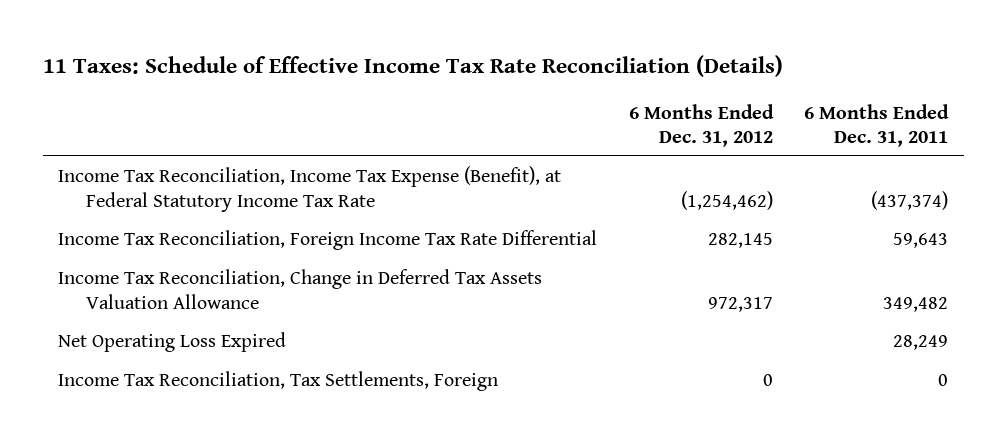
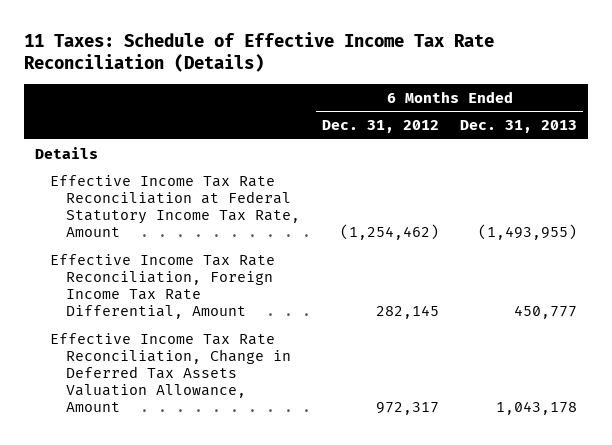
[804,103,950,147] 6 Months Ended Dec. 31, 2011 -> none
none -> [460,120,578,134] Dec. 31, 2013
[58,332,287,353] Net Operating Loss Expired -> none
[58,371,499,392] Income Tax Reconciliation, Tax Settlements, Foreign -> none
none -> [34,146,98,159] Details
[58,166,562,212] Income Tax Reconciliation, Income Tax Expense (Benefit), at Federal Statutory Income Tax Rate -> [50,174,301,237] Effective Income Tax Rate Reconciliation at Federal Statutory Income Tax Rate, Amount
[58,230,598,251] Income Tax Reconciliation, Foreign Income Tax Rate Differential -> [50,253,276,319] Effective Income Tax Rate Reconciliation, Foreign Income Tax Rate Differential, Amount
[58,269,543,309] Income Tax Reconciliation, Change in Deferred Tax Assets Valuation Allowance -> [50,332,292,413] Effective Income Tax Rate Reconciliation, Change in Deferred Tax Assets Valuation Allowance, Amount

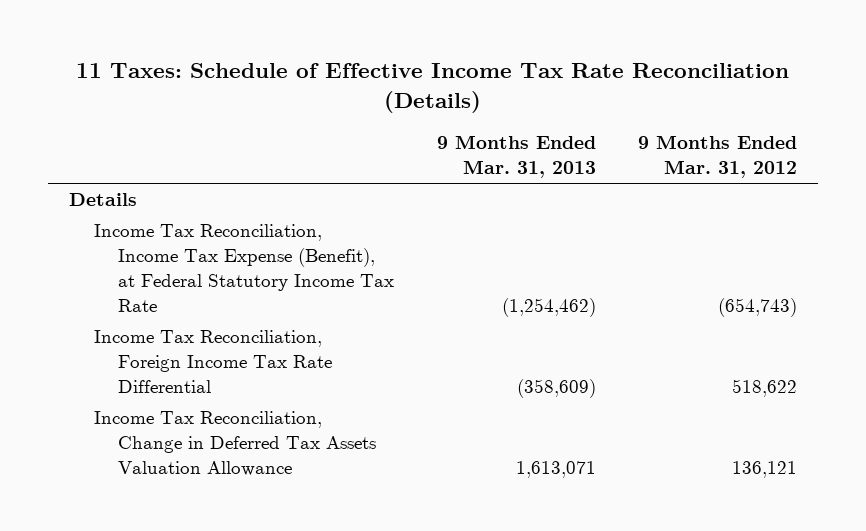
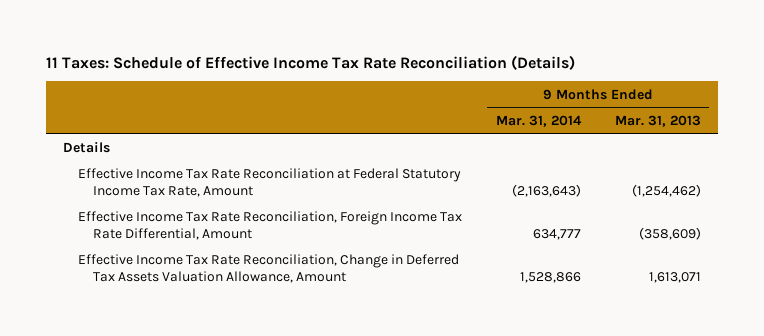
[637,135,797,179] 9 Months Ended Mar. 31, 2012 -> none
none -> [495,115,582,128] Mar. 31, 2014
[93,224,395,313] Income Tax Reconciliation, Income Tax Expense (Benefit), at Federal Statutory Income Tax Rate -> [78,168,462,198] Effective Income Tax Rate Reconciliation at Federal Statutory Income Tax Rate, Amount
[93,330,333,394] Income Tax Reconciliation, Foreign Income Tax Rate Differential -> [78,211,463,241] Effective Income Tax Rate Reconciliation, Foreign Income Tax Rate Differential, Amount
[93,411,377,477] Income Tax Reconciliation, Change in Deferred Tax Assets Valuation Allowance -> [78,254,460,284] Effective Income Tax Rate Reconciliation, Change in Deferred Tax Assets Valuation Allowance, Amount

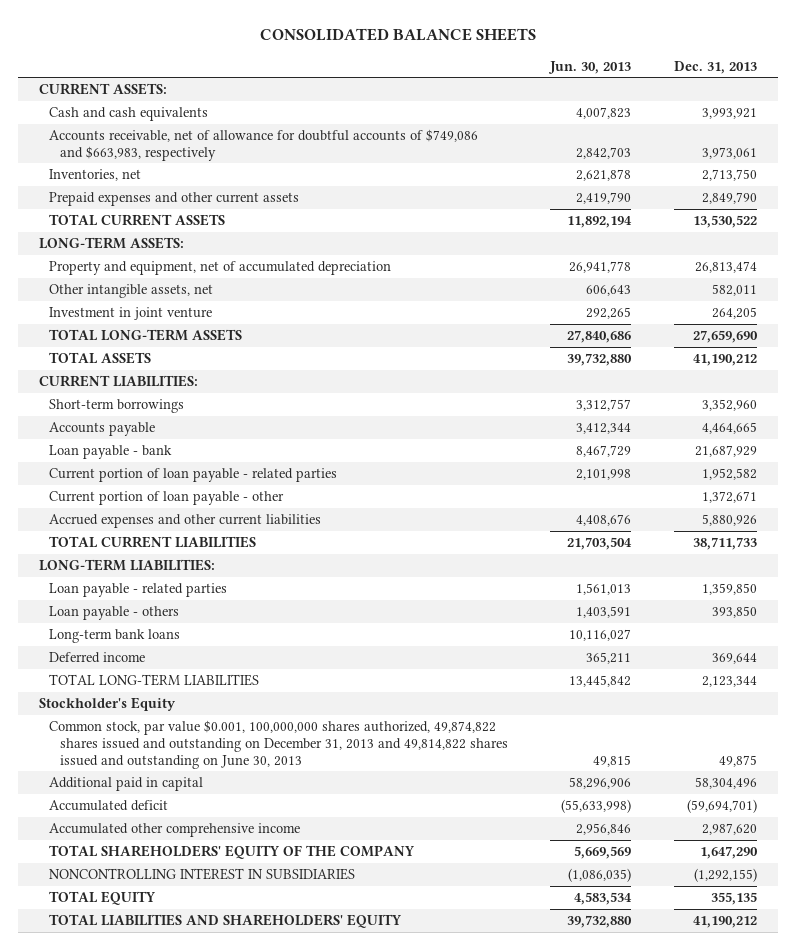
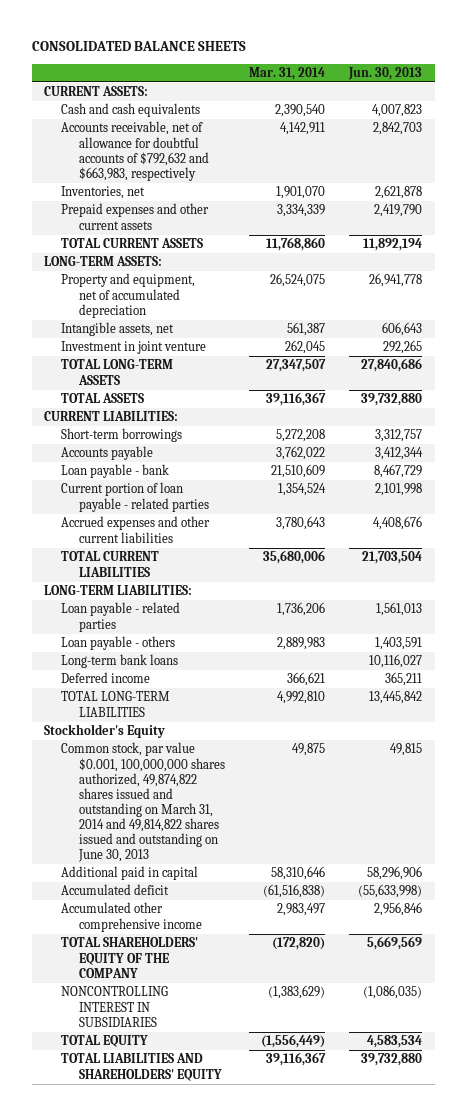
[674,60,758,74] Dec. 31, 2013 -> none
none -> [249,66,326,80] Mar. 31, 2014
[49,128,479,161] Accounts receivable, net of allowance for doubtful accounts of $749,086 and $663,983, respectively -> [61,121,209,181] Accounts receivable, net of allowance for doubtful accounts of $792,632 and $663,983, respectively
[49,283,214,298] Other intangible assets, net -> [61,322,175,337] Intangible assets, net
[49,490,285,505] Current portion of loan payable - other -> none
[49,719,508,769] Common stock, par value $0.001, 100,000,000 shares authorized, 49,874,822 shares issued and outstanding on December 31, 2013 and 49,814,822 shares issued and outstanding on June 30, 2013 -> [61,742,225,863] Common stock, par value $0.001, 100,000,000 shares authorized, 49,874,822 shares issued and outstanding on March 31, 2014 and 49,814,822 shares issued and outstanding on June 30, 2013

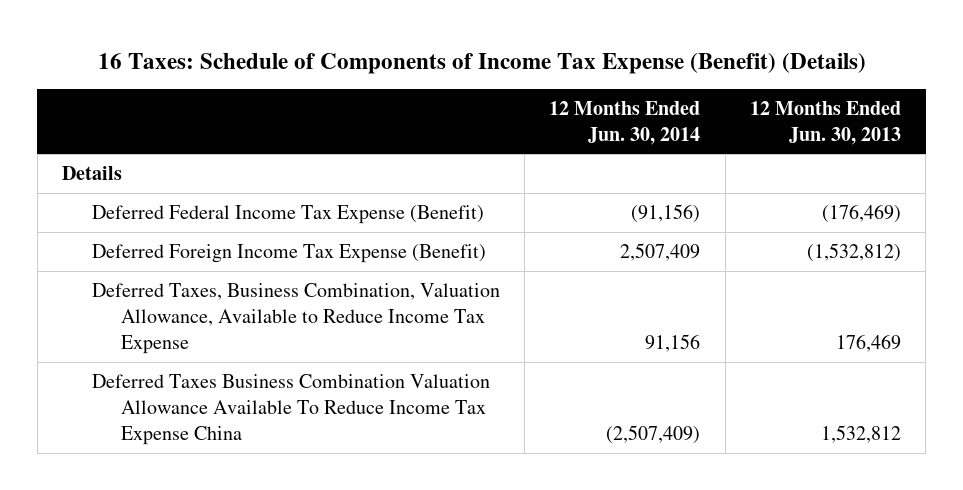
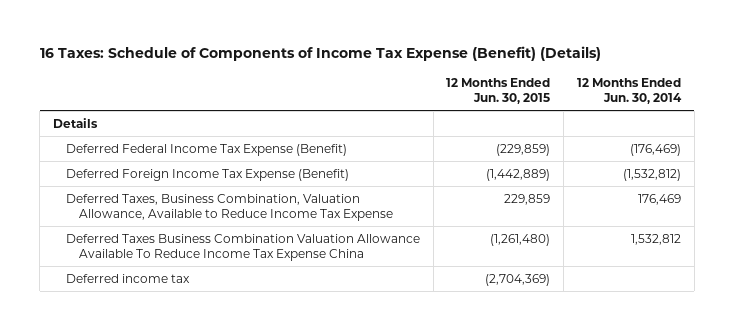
[749,100,901,145] 12 Months Ended Jun. 30, 2013 -> none
none -> [446,78,551,105] 12 Months Ended Jun. 30, 2015
[631,204,701,224] (91,156) -> [629,143,681,156] (176,469)
[620,243,701,262] 2,507,409 -> [622,168,681,181] (1,532,812)
[645,333,701,352] 91,156 -> [637,193,681,205] 176,469
[606,424,701,444] (2,507,409) -> [630,233,681,245] 1,532,812
none -> [66,273,191,283] Deferred income tax

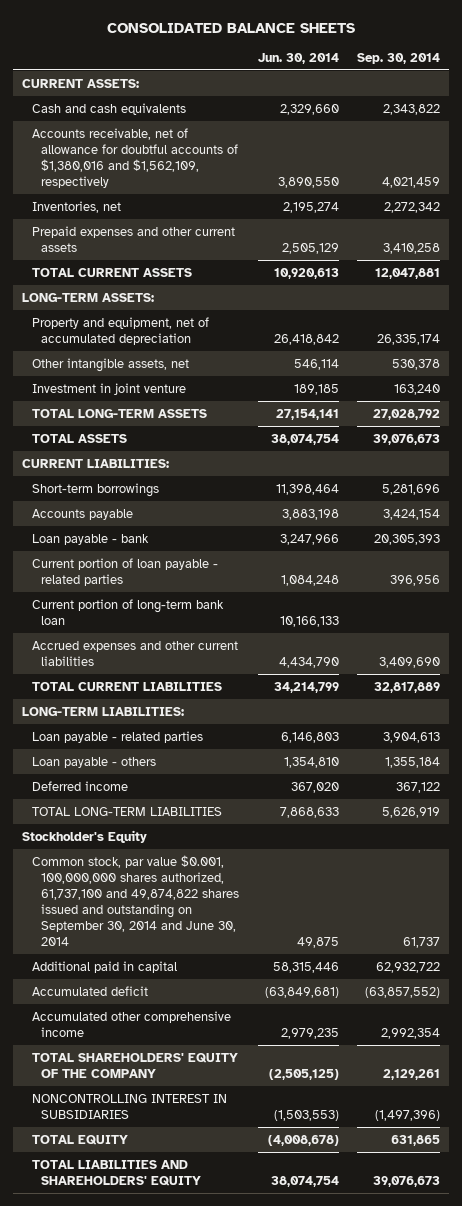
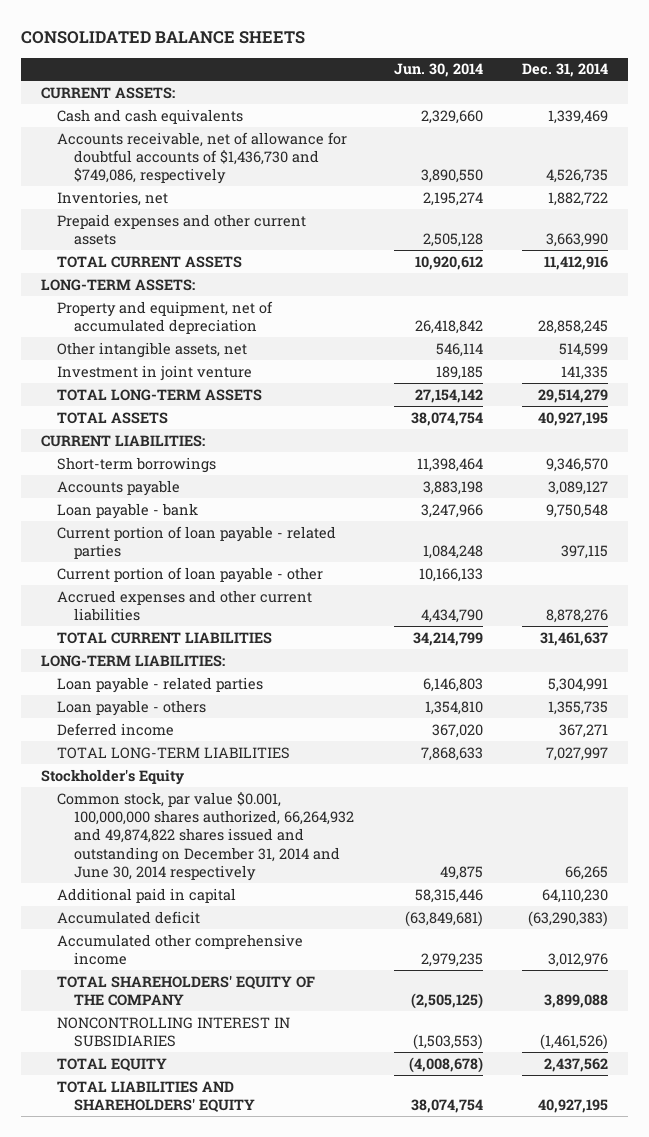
[357,52,441,64] Sep. 30, 2014 -> none
none -> [522,63,609,78] Dec. 31, 2014
[31,127,239,188] Accounts receivable, net of allowance for doubtful accounts of $1,380,016 and $1,562,109, respectively -> [57,131,348,185] Accounts receivable, net of allowance for doubtful accounts of $1,436,730 and $749,086, respectively
[281,242,339,254] 2,505,129 -> [422,232,483,247] 2,505,128
[273,267,339,279] 10,920,613 -> [414,255,483,270] 10,920,612
[275,408,339,420] 27,154,141 -> [414,388,483,403] 27,154,142
[31,598,224,625] Current portion of long-term bank loan -> [57,566,324,583] Current portion of loan payable - other
[31,854,240,947] Common stock, par value $0.001, 100,000,000 shares authorized, 61,737,100 and 49,874,822 shares issued and outstanding on September 30, 2014 and June 30, 2014 -> [57,791,354,881] Common stock, par value $0.001, 100,000,000 shares authorized, 66,264,932 and 49,874,822 shares issued and outstanding on December 31, 2014 and June 30, 2014 respectively

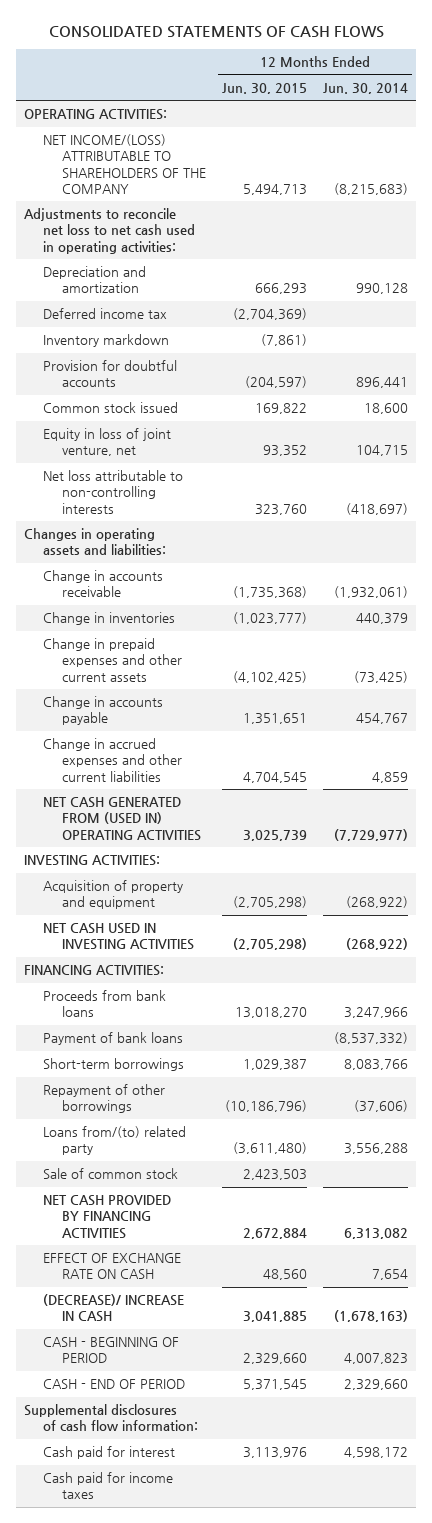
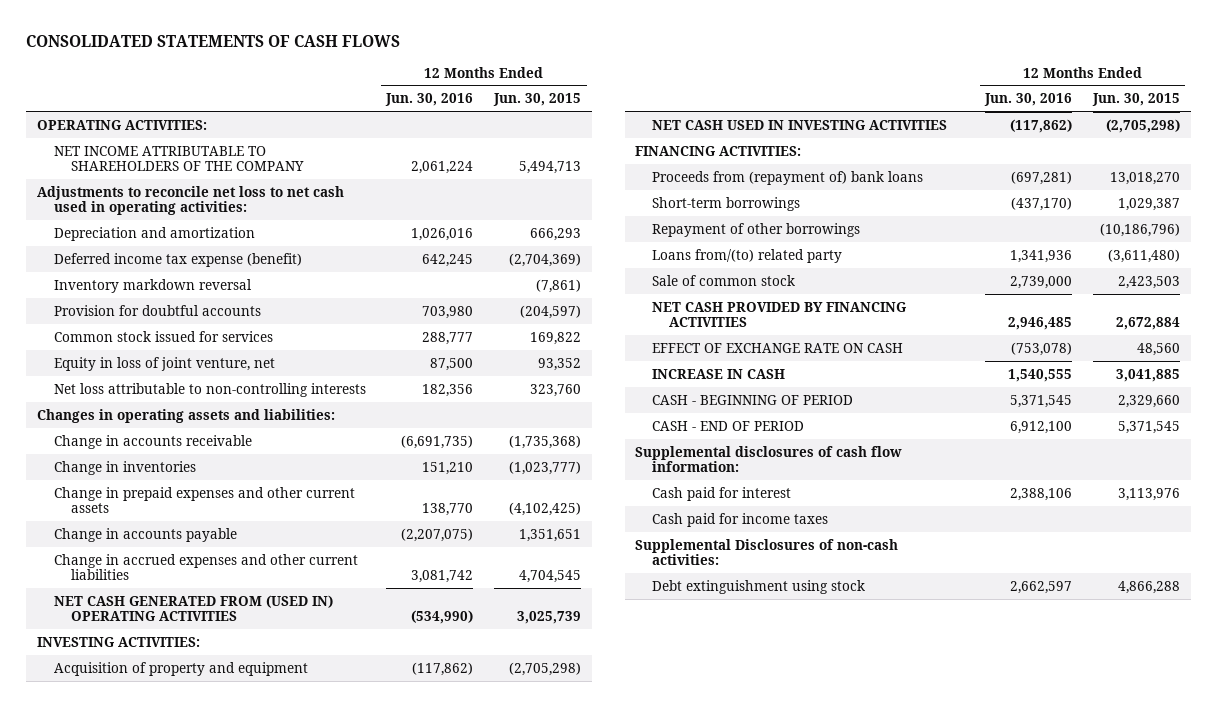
[322,82,408,94] Jun. 30, 2014 -> none
none -> [385,93,474,107] Jun. 30, 2016
[42,134,206,194] NET INCOME/(LOSS) ATTRIBUTABLE TO SHAREHOLDERS OF THE COMPANY -> [53,145,304,171] NET INCOME ATTRIBUTABLE TO SHAREHOLDERS OF THE COMPANY
[42,308,167,320] Deferred income tax -> [53,252,302,267] Deferred income tax expense (benefit)
[42,334,169,348] Inventory markdown -> [53,278,252,293] Inventory markdown reversal
[42,402,178,414] Common stock issued -> [53,330,273,342] Common stock issued for services
[42,1032,183,1046] Payment of bank loans -> none
[42,990,166,1018] Proceeds from bank loans -> [652,170,924,185] Proceeds from (repayment of) bank loans
[42,1294,184,1323] (DECREASE)/ INCREASE IN CASH -> [652,368,786,379] INCREASE IN CASH
none -> [635,538,899,565] Supplemental Disclosures of non-cash activities:
none -> [652,579,866,594] Debt extinguishment using stock

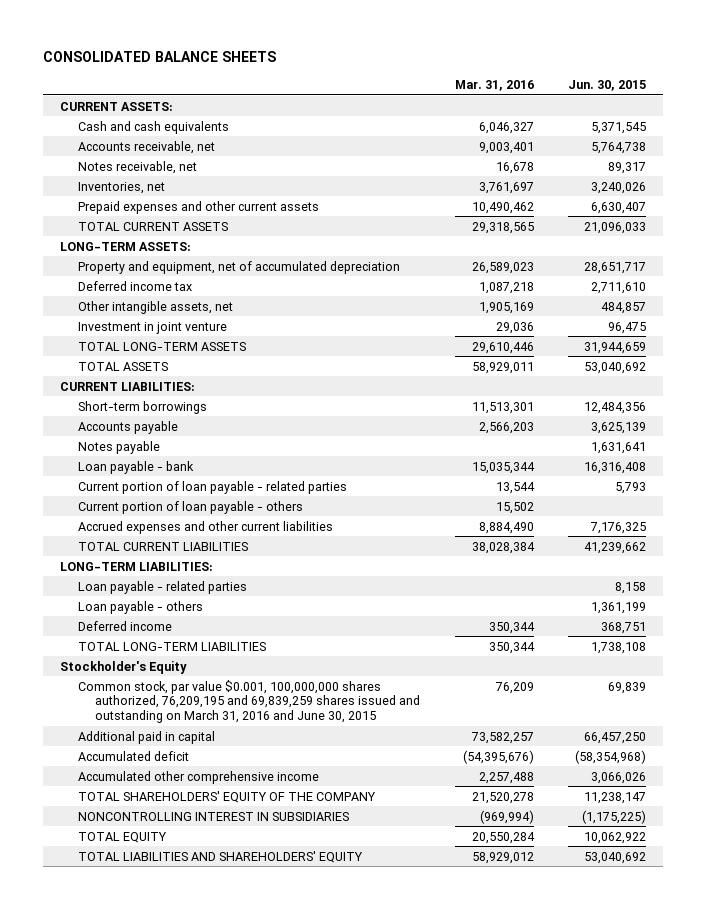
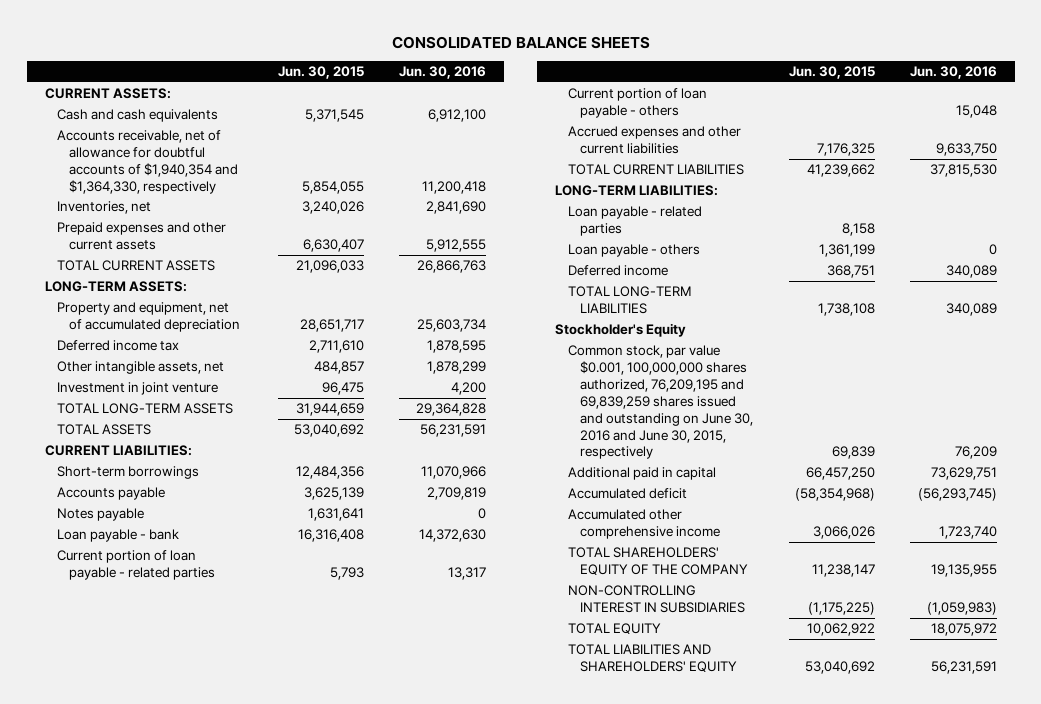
[454,79,534,91] Mar. 31, 2016 -> none
none -> [399,66,487,80] Jun. 30, 2016
[77,140,215,154] Accounts receivable, net -> none
[77,160,197,174] Notes receivable, net -> none
none -> [57,130,239,194] Accounts receivable, net of allowance for doubtful accounts of $1,940,354 and $1,364,330, respectively
[77,679,421,723] Common stock, par value $0.001, 100,000,000 shares authorized, 76,209,195 and 69,839,259 shares issued and outstanding on March 31, 2016 and June 30, 2015 -> [567,345,754,460] Common stock, par value $0.001, 100,000,000 shares authorized, 76,209,195 and 69,839,259 shares issued and outstanding on June 30, 2016 and June 30, 2015, respectively
[77,811,349,821] NONCONTROLLING INTEREST IN SUBSIDIARIES -> [567,585,746,614] NON-CONTROLLING INTEREST IN SUBSIDIARIES

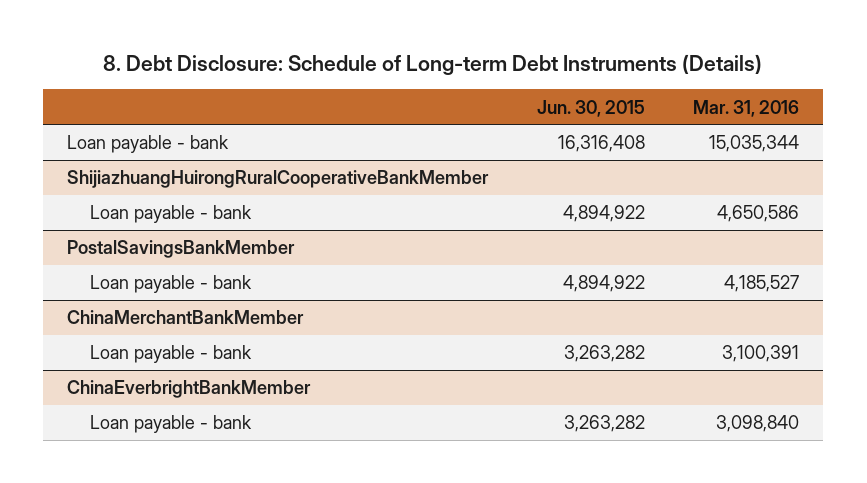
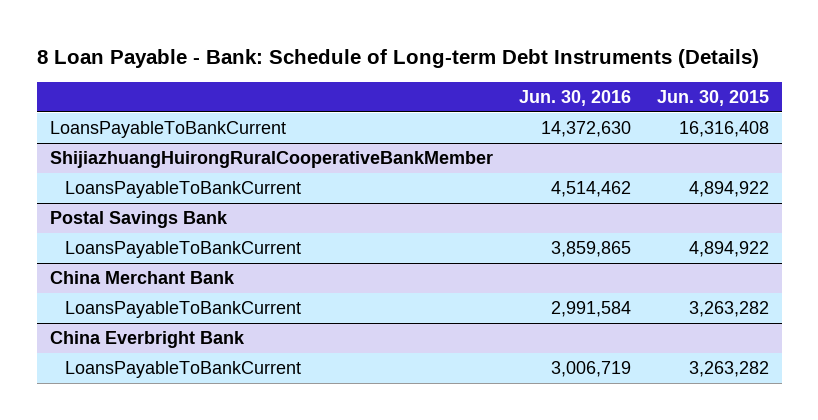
[103,54,763,76] 8. Debt Disclosure: Schedule of Long-term Debt Instruments (Details) -> [36,49,759,69] 8 Loan Payable - Bank: Schedule of Long-term Debt Instruments (Details)
[693,99,800,117] Mar. 31, 2016 -> none
none -> [518,90,631,107] Jun. 30, 2016
[67,135,230,154] Loan payable - bank -> [49,120,286,138] LoansPayableToBankCurrent
[89,205,252,224] Loan payable - bank -> [65,180,302,198] LoansPayableToBankCurrent
[67,240,296,259] PostalSavingsBankMember -> [49,210,228,228] Postal Savings Bank
[89,275,252,294] Loan payable - bank -> [65,240,302,258] LoansPayableToBankCurrent
[67,310,305,325] ChinaMerchantBankMember -> [49,270,235,284] China Merchant Bank
[89,345,252,364] Loan payable - bank -> [65,300,302,318] LoansPayableToBankCurrent
[67,380,312,399] ChinaEverbrightBankMember -> [49,330,245,348] China Everbright Bank
[89,415,252,434] Loan payable - bank -> [65,360,302,378] LoansPayableToBankCurrent

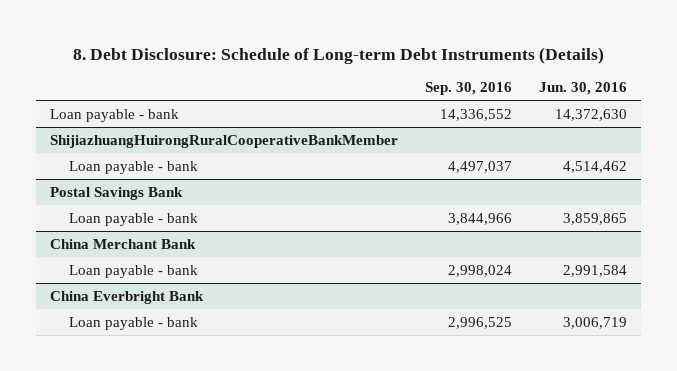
[36,49,759,69] 8 Loan Payable - Bank: Schedule of Long-term Debt Instruments (Details) -> [72,46,604,64] 8. Debt Disclosure: Schedule of Long-term Debt Instruments (Details)
[656,90,769,107] Jun. 30, 2015 -> none
none -> [425,82,513,96] Sep. 30, 2016
[49,120,286,138] LoansPayableToBankCurrent -> [49,108,179,122] Loan payable - bank
[65,180,302,198] LoansPayableToBankCurrent -> [69,160,199,174] Loan payable - bank
[65,240,302,258] LoansPayableToBankCurrent -> [69,212,199,226] Loan payable - bank
[65,300,302,318] LoansPayableToBankCurrent -> [69,264,199,278] Loan payable - bank
[65,360,302,378] LoansPayableToBankCurrent -> [69,316,199,330] Loan payable - bank

